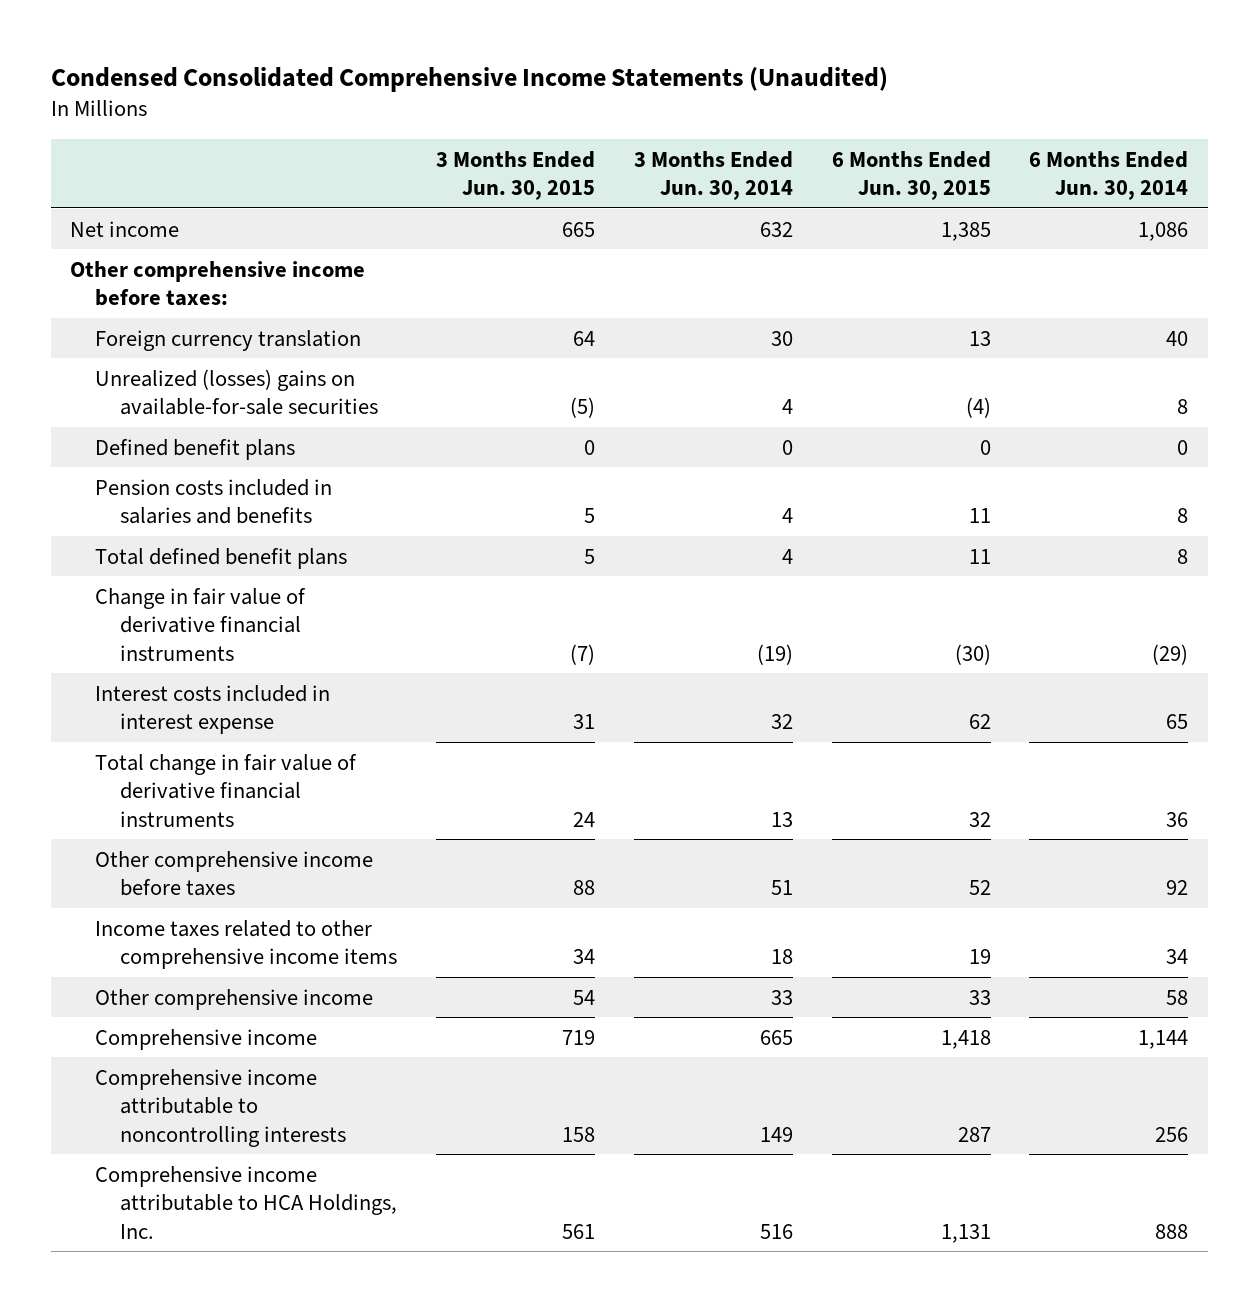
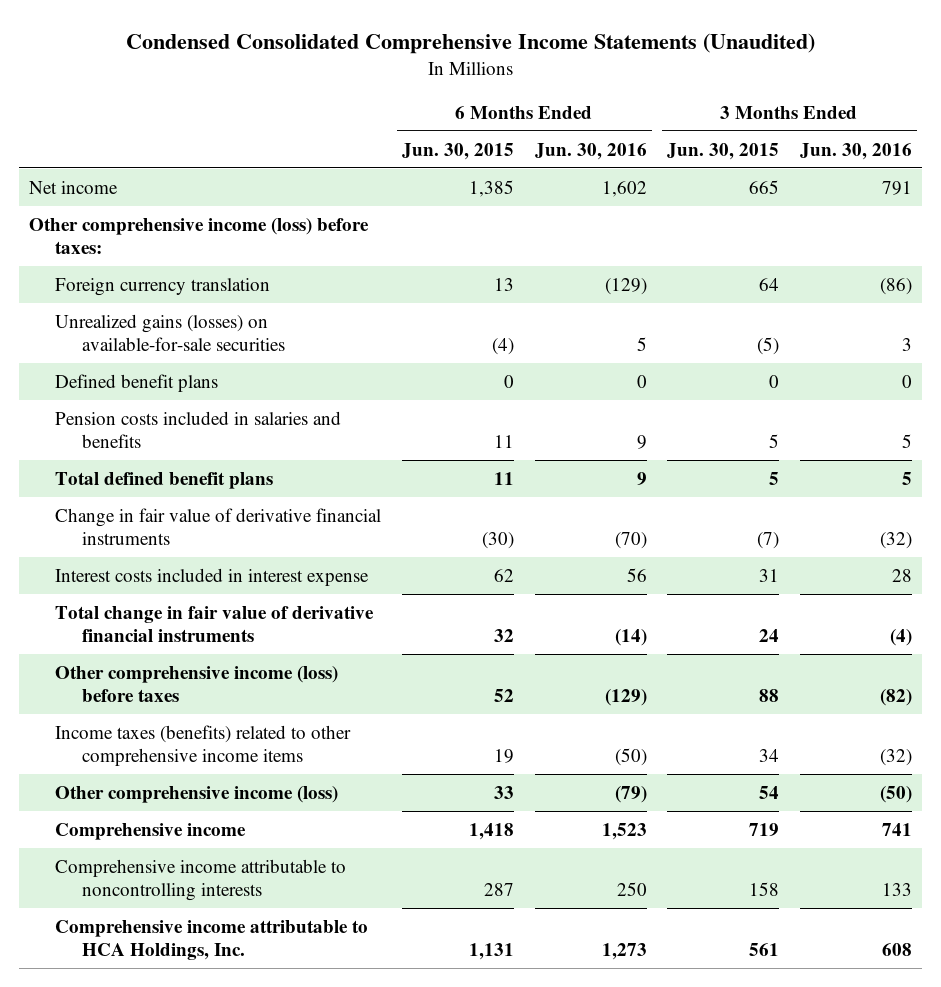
[633,150,793,201] 3 Months Ended Jun. 30, 2014 -> none
[1029,150,1189,201] 6 Months Ended Jun. 30, 2014 -> none
none -> [534,142,647,160] Jun. 30, 2016
none -> [799,142,912,160] Jun. 30, 2016
[70,260,366,307] Other comprehensive income before taxes: -> [29,217,370,255] Other comprehensive income (loss) before taxes:
[95,368,379,416] Unrealized (losses) gains on available-for-sale securities -> [55,313,285,352] Unrealized gains (losses) on available-for-sale securities
[95,850,374,897] Other comprehensive income before taxes -> [55,665,339,703] Other comprehensive income (loss) before taxes
[95,919,398,970] Income taxes related to other comprehensive income items -> [55,724,352,767] Income taxes (benefits) related to other comprehensive income items
[95,988,374,1010] Other comprehensive income -> [55,785,339,803] Other comprehensive income (loss)

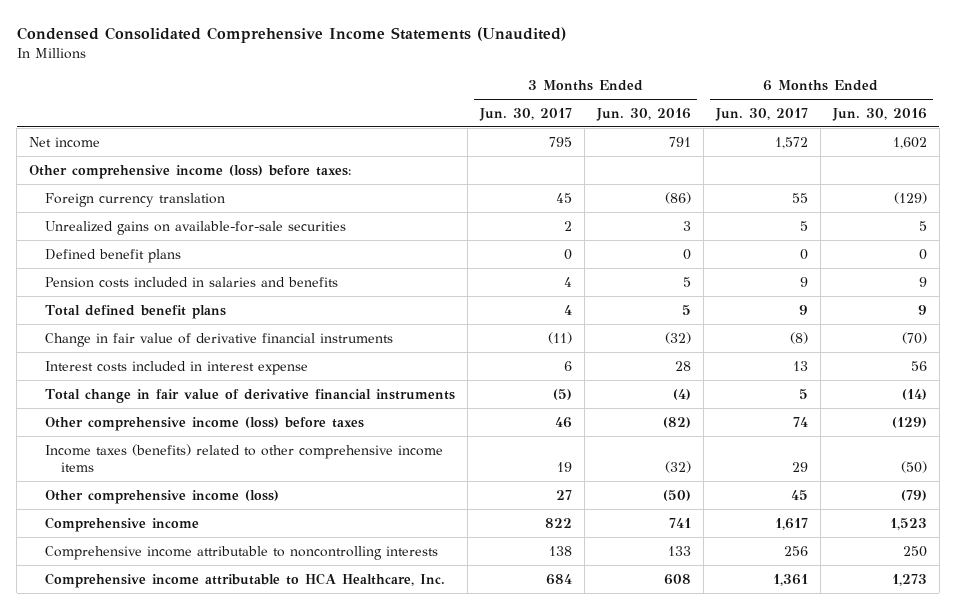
[402,142,515,160] Jun. 30, 2015 -> none
[667,142,780,160] Jun. 30, 2015 -> none
none -> [479,107,573,121] Jun. 30, 2017
none -> [715,107,809,121] Jun. 30, 2017
[55,313,285,352] Unrealized gains (losses) on available-for-sale securities -> [45,220,347,235] Unrealized gains on available-for-sale securities
[55,919,369,961] Comprehensive income attributable to HCA Holdings, Inc. -> [45,572,446,588] Comprehensive income attributable to HCA Healthcare, Inc.

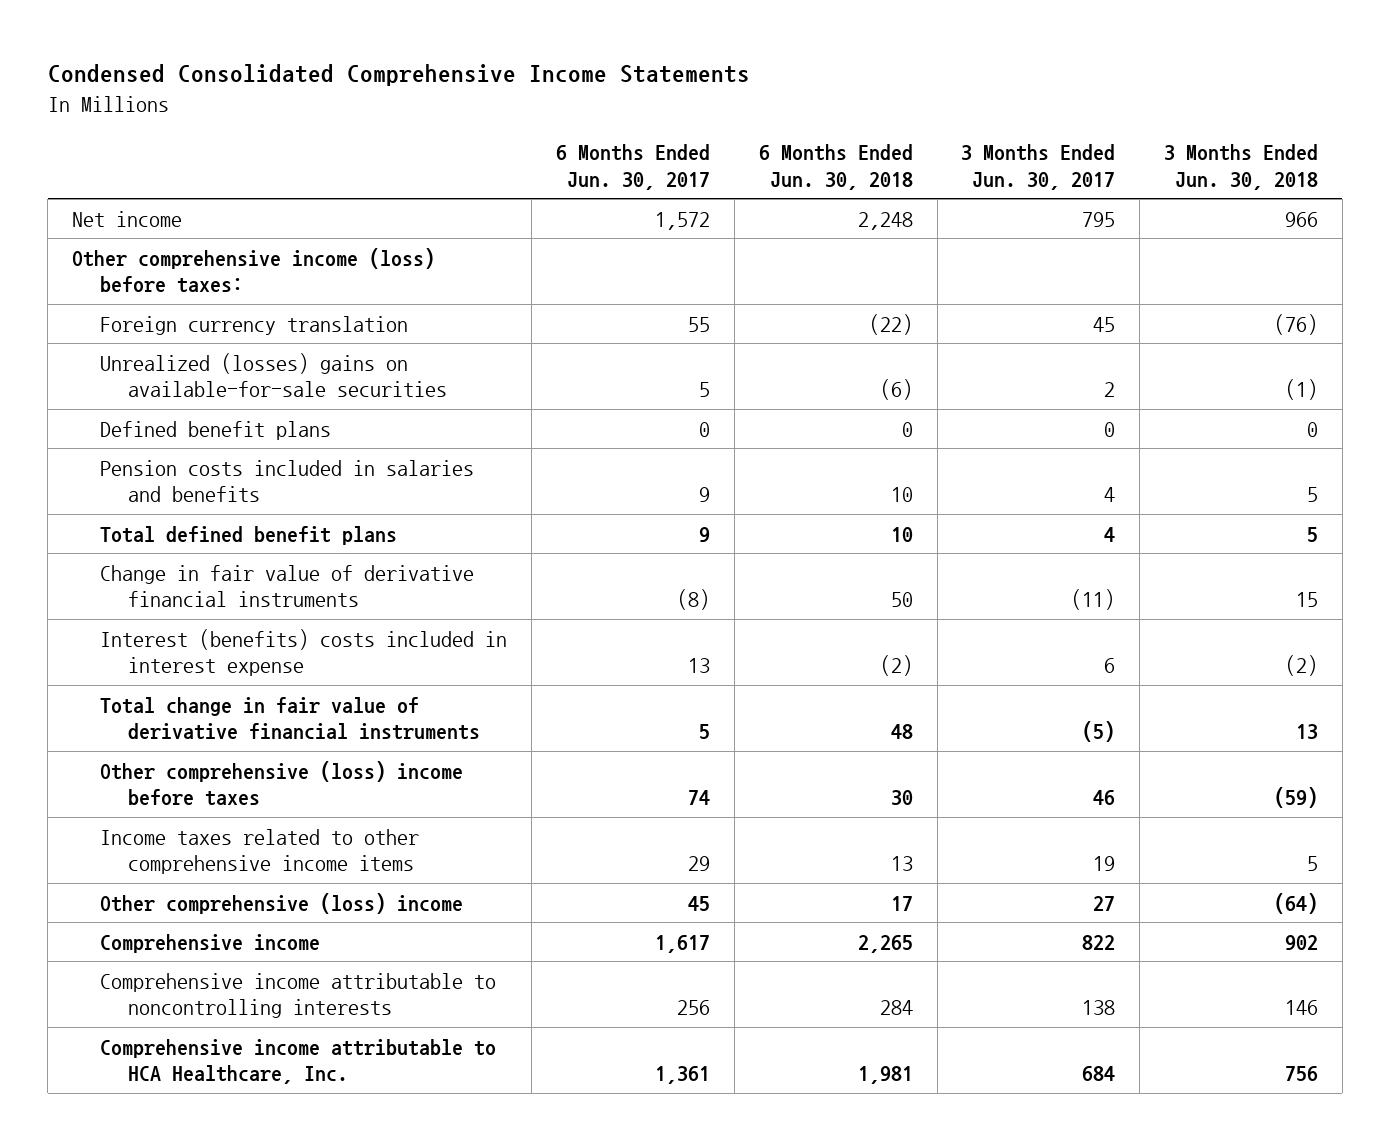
[16,26,566,43] Condensed Consolidated Comprehensive Income Statements (Unaudited) -> [47,64,750,87] Condensed Consolidated Comprehensive Income Statements
[596,107,692,121] Jun. 30, 2016 -> none
[831,107,927,121] Jun. 30, 2016 -> none
none -> [758,144,913,190] 6 Months Ended Jun. 30, 2018
none -> [1164,144,1319,190] 3 Months Ended Jun. 30, 2018
[45,220,347,235] Unrealized gains on available-for-sale securities -> [100,352,448,397] Unrealized (losses) gains on available-for-sale securities
[45,360,309,375] Interest costs included in interest expense -> [100,628,508,676] Interest (benefits) costs included in interest expense
[45,416,365,431] Other comprehensive income (loss) before taxes -> [100,760,464,806] Other comprehensive (loss) income before taxes
[45,443,444,473] Income taxes (benefits) related to other comprehensive income items -> [100,828,420,874] Income taxes related to other comprehensive income items
[45,489,280,504] Other comprehensive income (loss) -> [100,892,464,914] Other comprehensive (loss) income

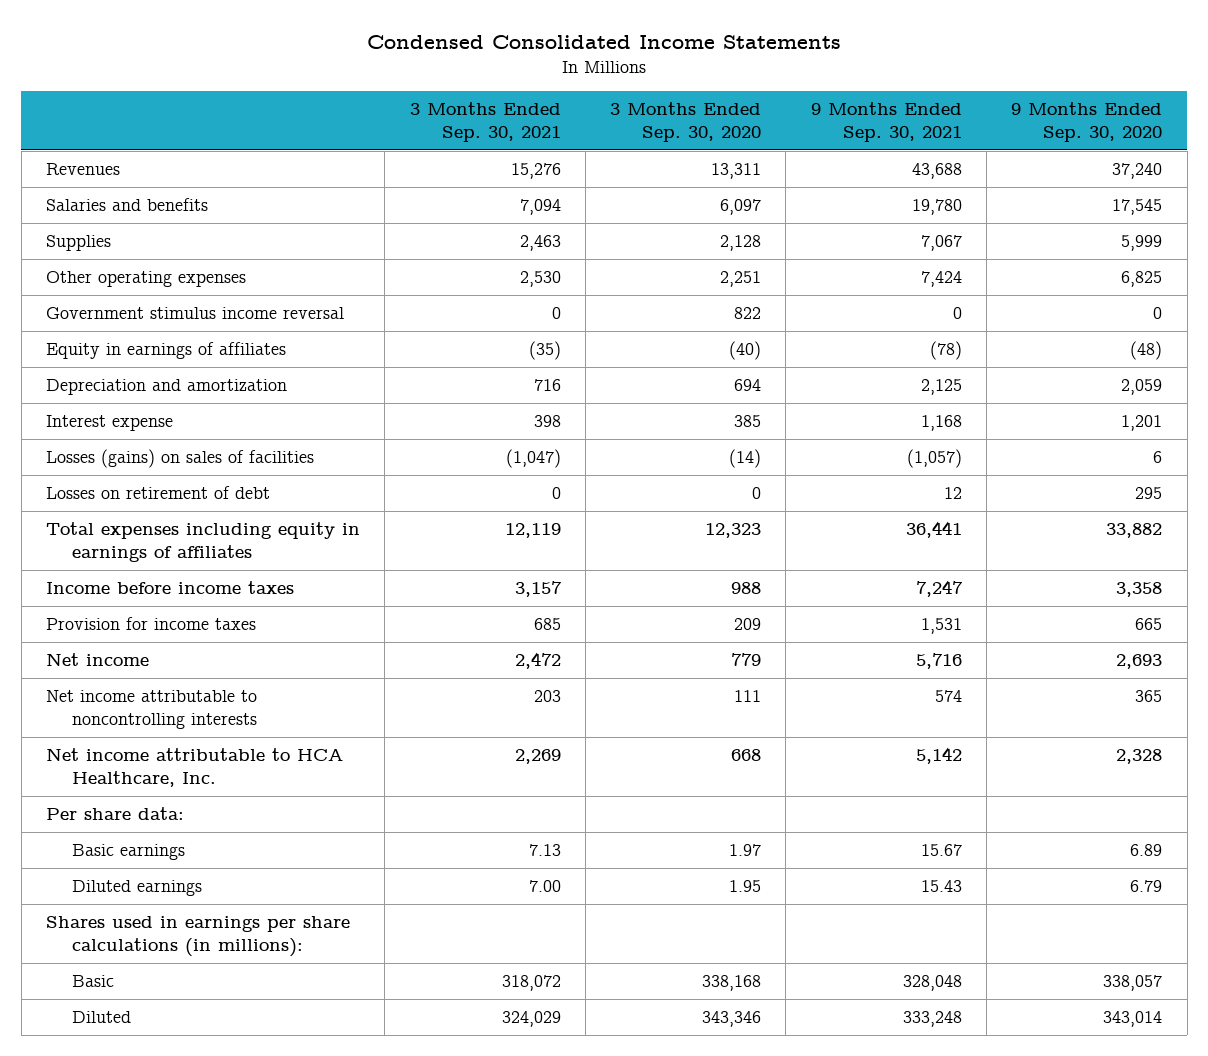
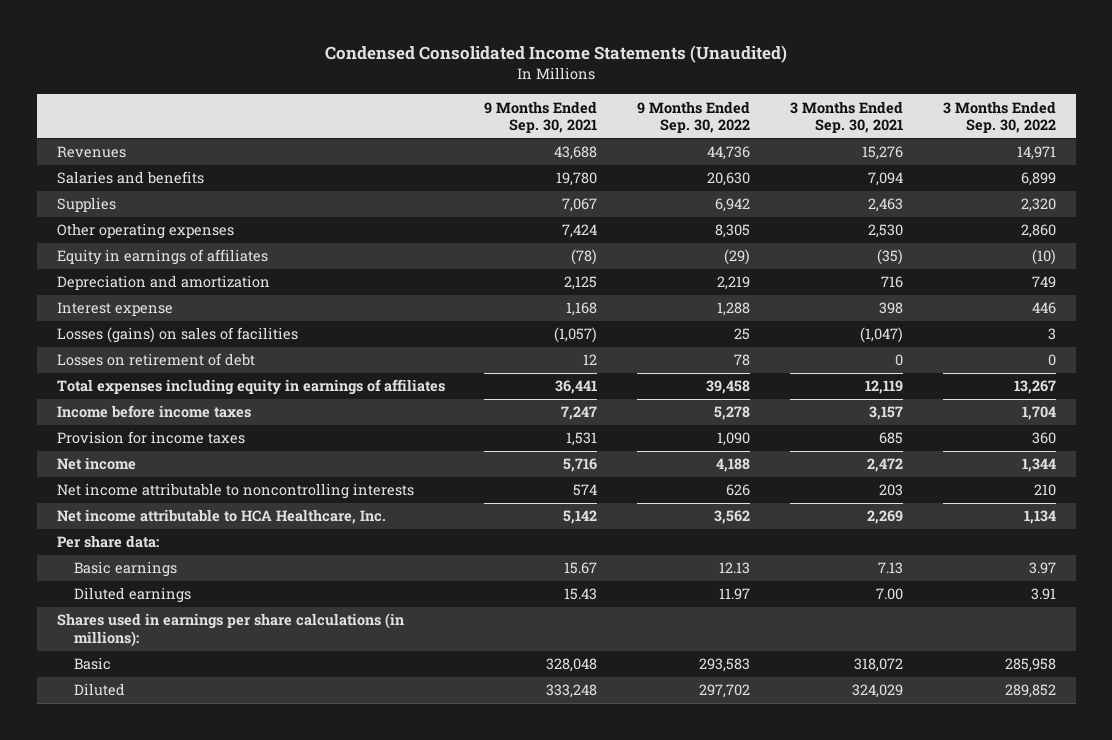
[367,35,842,50] Condensed Consolidated Income Statements -> [325,45,788,64] Condensed Consolidated Income Statements (Unaudited)
[610,102,762,143] 3 Months Ended Sep. 30, 2020 -> none
[1011,102,1163,143] 9 Months Ended Sep. 30, 2020 -> none
none -> [637,100,751,133] 9 Months Ended Sep. 30, 2022
none -> [942,100,1056,133] 3 Months Ended Sep. 30, 2022
[46,306,345,319] Government stimulus income reversal -> none

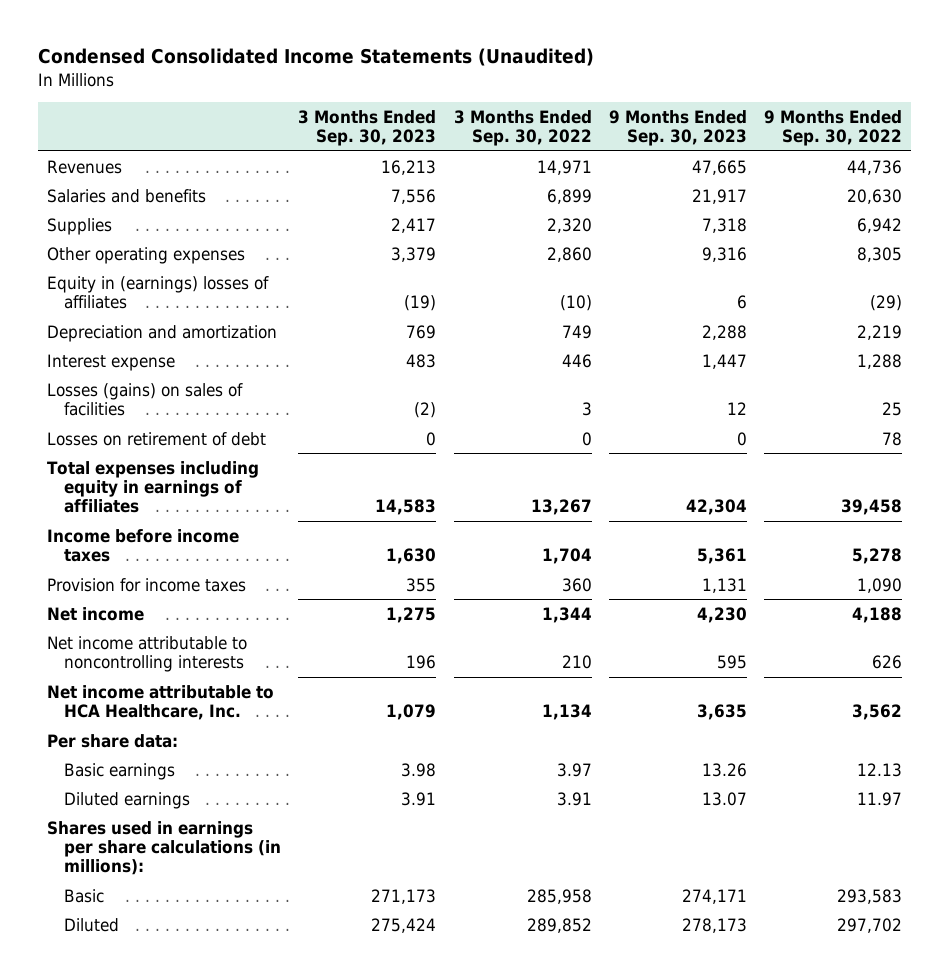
[484,100,598,133] 9 Months Ended Sep. 30, 2021 -> none
[790,100,904,133] 3 Months Ended Sep. 30, 2021 -> none
none -> [298,109,437,146] 3 Months Ended Sep. 30, 2023
none -> [609,109,748,146] 9 Months Ended Sep. 30, 2023
[56,249,268,266] Equity in earnings of affiliates -> [46,275,269,309] Equity in (earnings) losses of affiliates

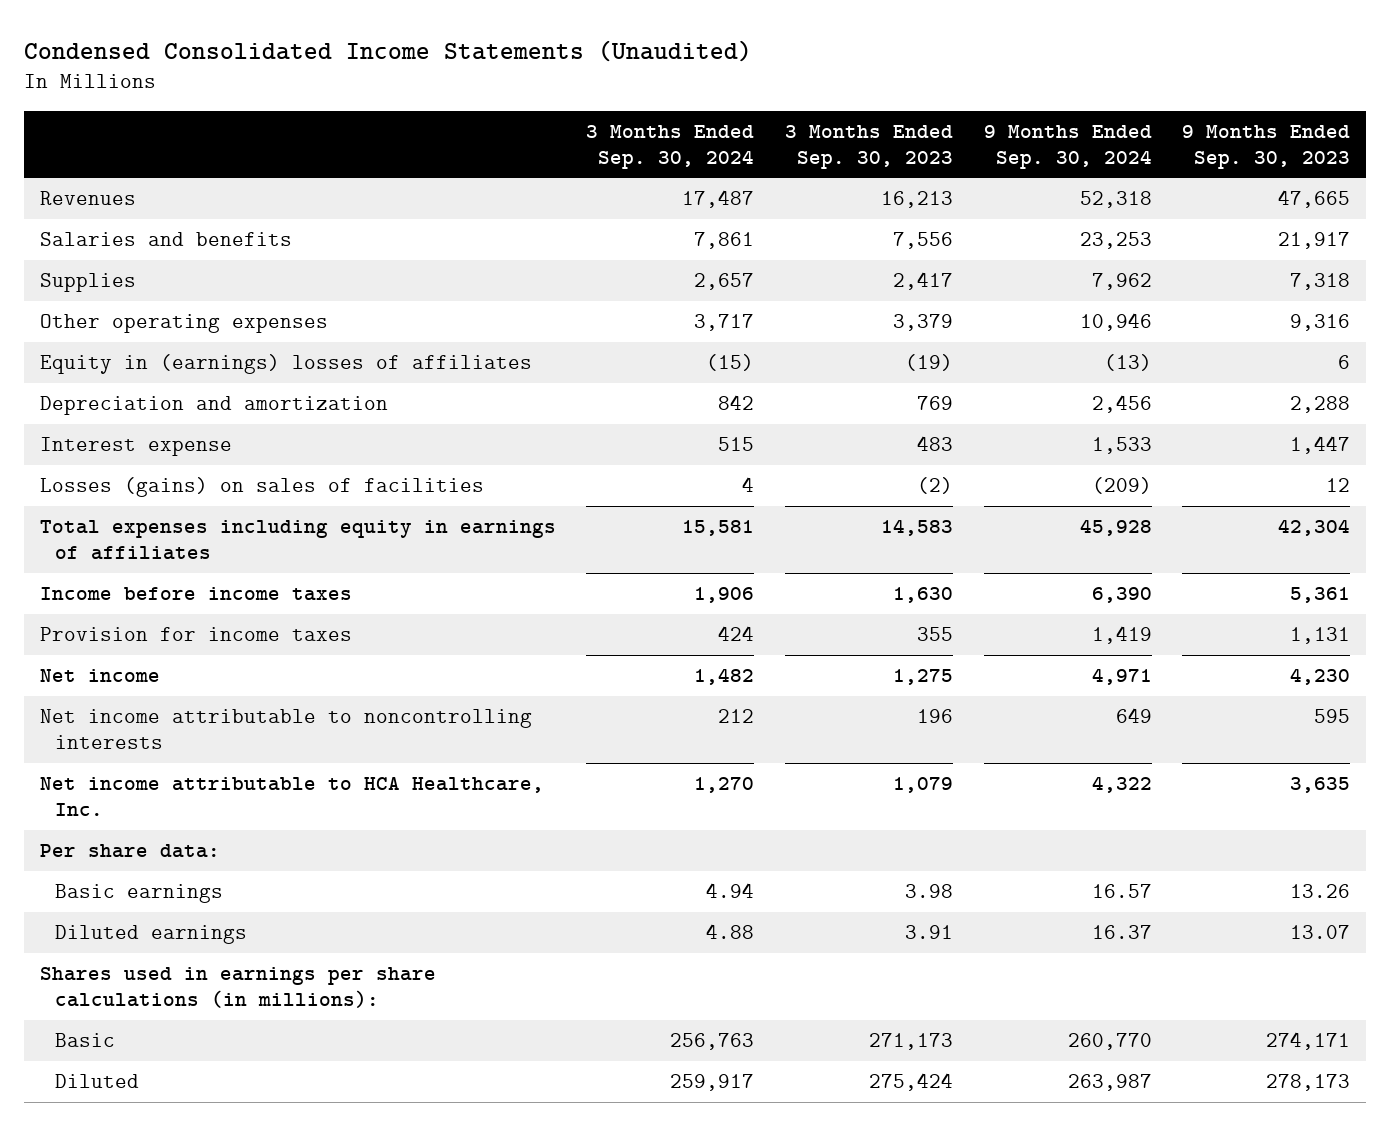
[453,109,592,146] 3 Months Ended Sep. 30, 2022 -> none
[764,109,903,146] 9 Months Ended Sep. 30, 2022 -> none
none -> [586,124,755,169] 3 Months Ended Sep. 30, 2024
none -> [983,124,1152,169] 9 Months Ended Sep. 30, 2024
[46,431,266,446] Losses on retirement of debt -> none

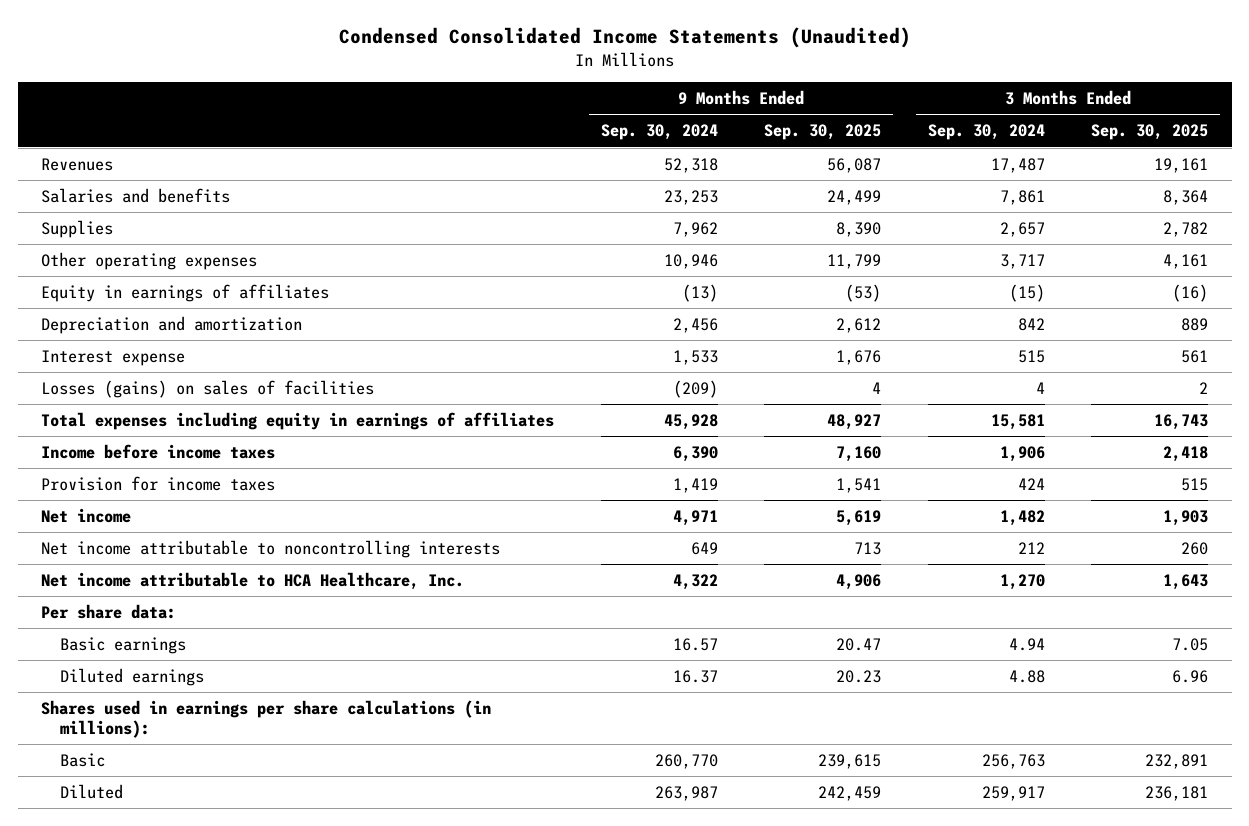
[785,124,954,169] 3 Months Ended Sep. 30, 2023 -> none
[1182,124,1351,169] 9 Months Ended Sep. 30, 2023 -> none
none -> [764,124,882,141] Sep. 30, 2025
none -> [1091,124,1209,141] Sep. 30, 2025
[39,354,532,375] Equity in (earnings) losses of affiliates -> [40,283,329,302] Equity in earnings of affiliates

